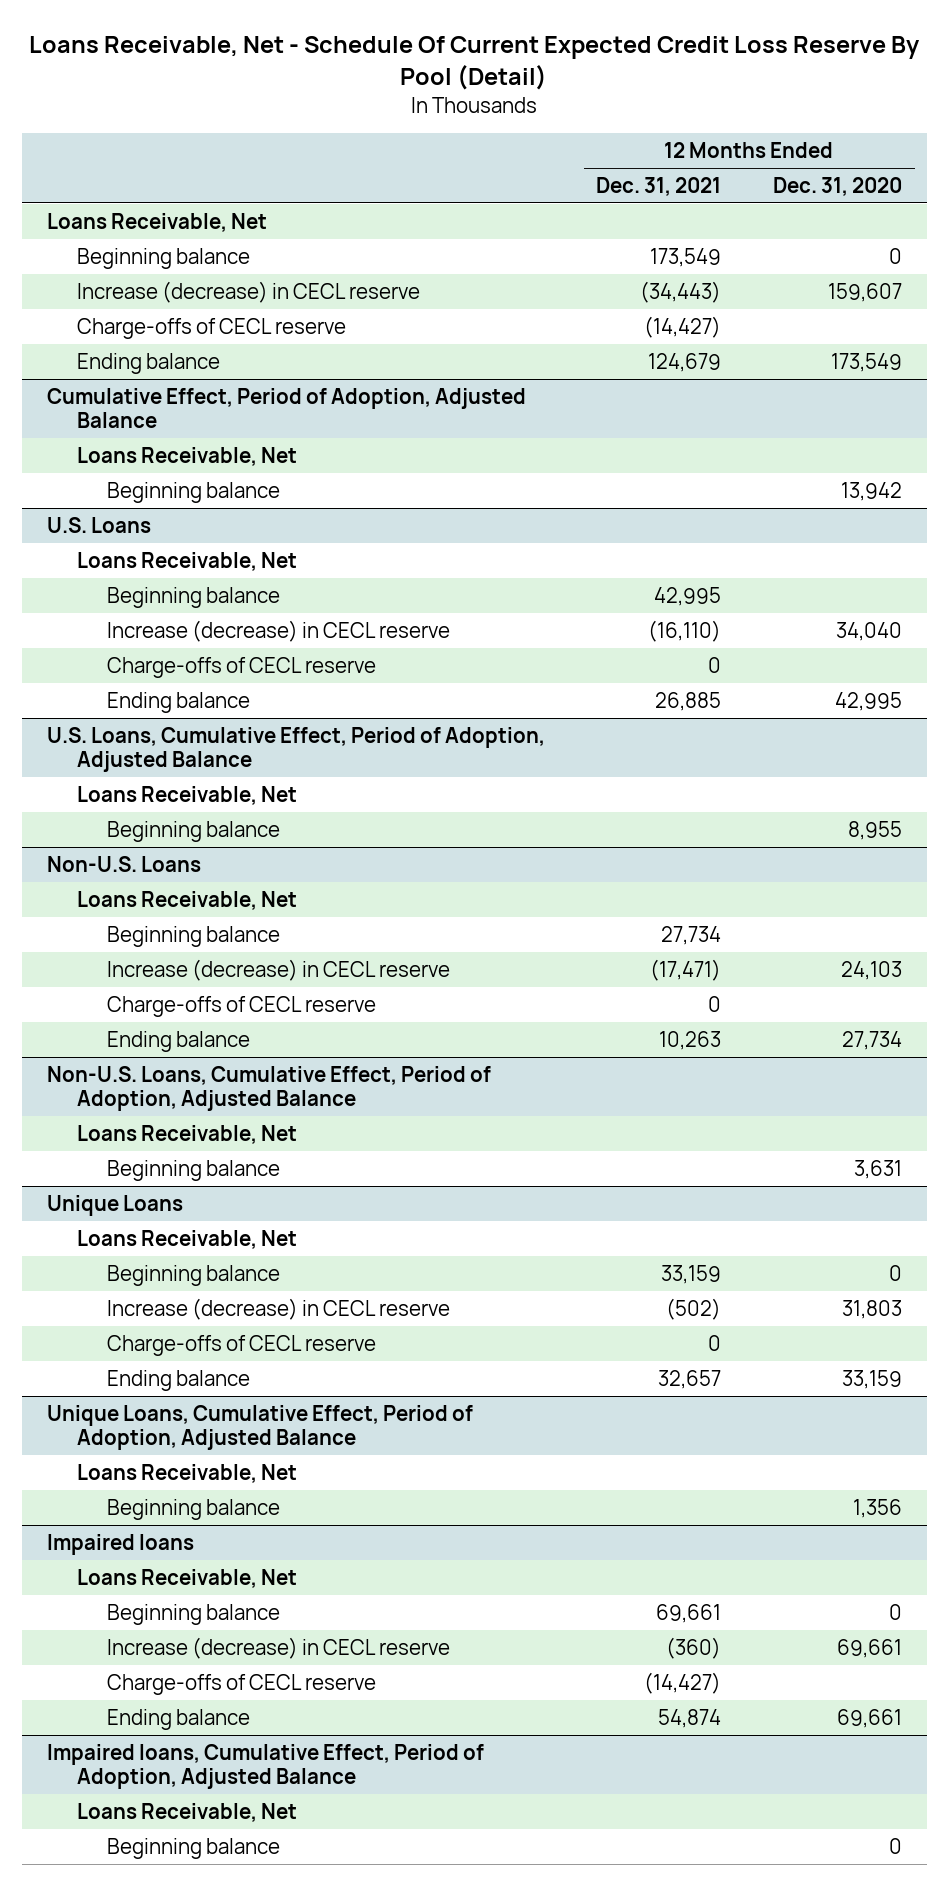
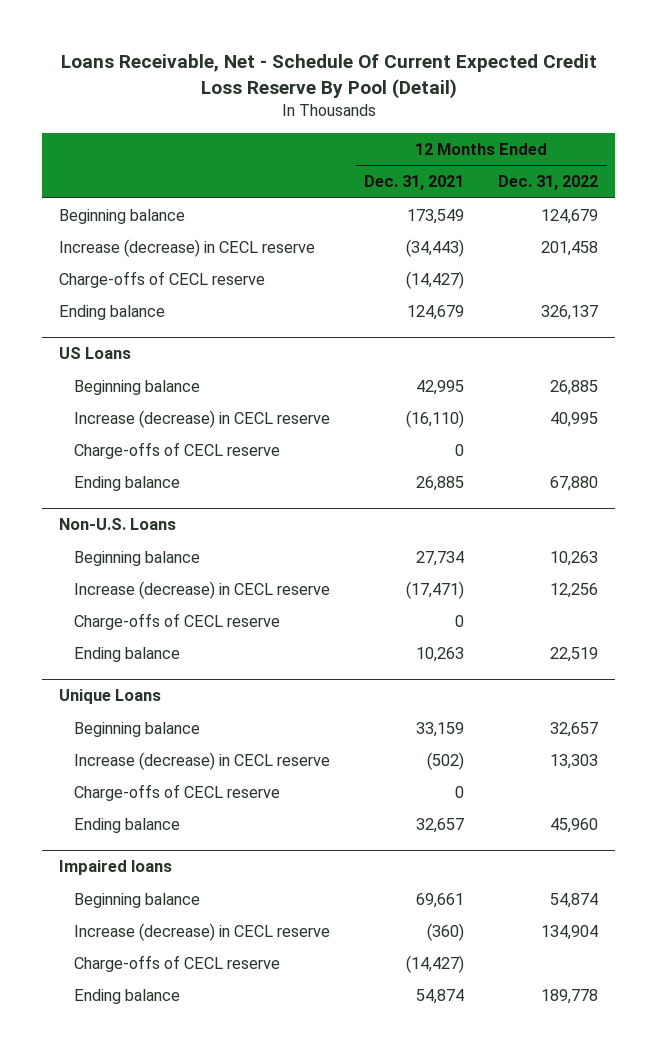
[772,177,902,197] Dec. 31, 2020 -> none
none -> [498,175,599,191] Dec. 31, 2022
[47,212,268,232] Loans Receivable, Net -> none
[47,387,527,428] Cumulative Effect, Period of Adoption, Adjusted Balance -> none
[77,446,298,466] Loans Receivable, Net -> none
[107,481,281,503] Beginning balance -> none
[77,551,298,571] Loans Receivable, Net -> none
[47,516,152,533] U.S. Loans -> [59,347,132,360] US Loans
[47,726,546,772] U.S. Loans, Cumulative Effect, Period of Adoption, Adjusted Balance -> none
[77,785,298,805] Loans Receivable, Net -> none
[107,820,281,842] Beginning balance -> none
[77,890,298,910] Loans Receivable, Net -> none
[47,1065,492,1111] Non-U.S. Loans, Cumulative Effect, Period of Adoption, Adjusted Balance -> none
[77,1124,298,1144] Loans Receivable, Net -> none
[107,1159,281,1181] Beginning balance -> none
[77,1229,298,1249] Loans Receivable, Net -> none
[47,1404,474,1450] Unique Loans, Cumulative Effect, Period of Adoption, Adjusted Balance -> none
[77,1463,298,1483] Loans Receivable, Net -> none
[107,1498,281,1520] Beginning balance -> none
[77,1568,298,1588] Loans Receivable, Net -> none
[47,1743,485,1789] Impaired loans, Cumulative Effect, Period of Adoption, Adjusted Balance -> none
[77,1802,298,1822] Loans Receivable, Net -> none
[107,1837,281,1859] Beginning balance -> none

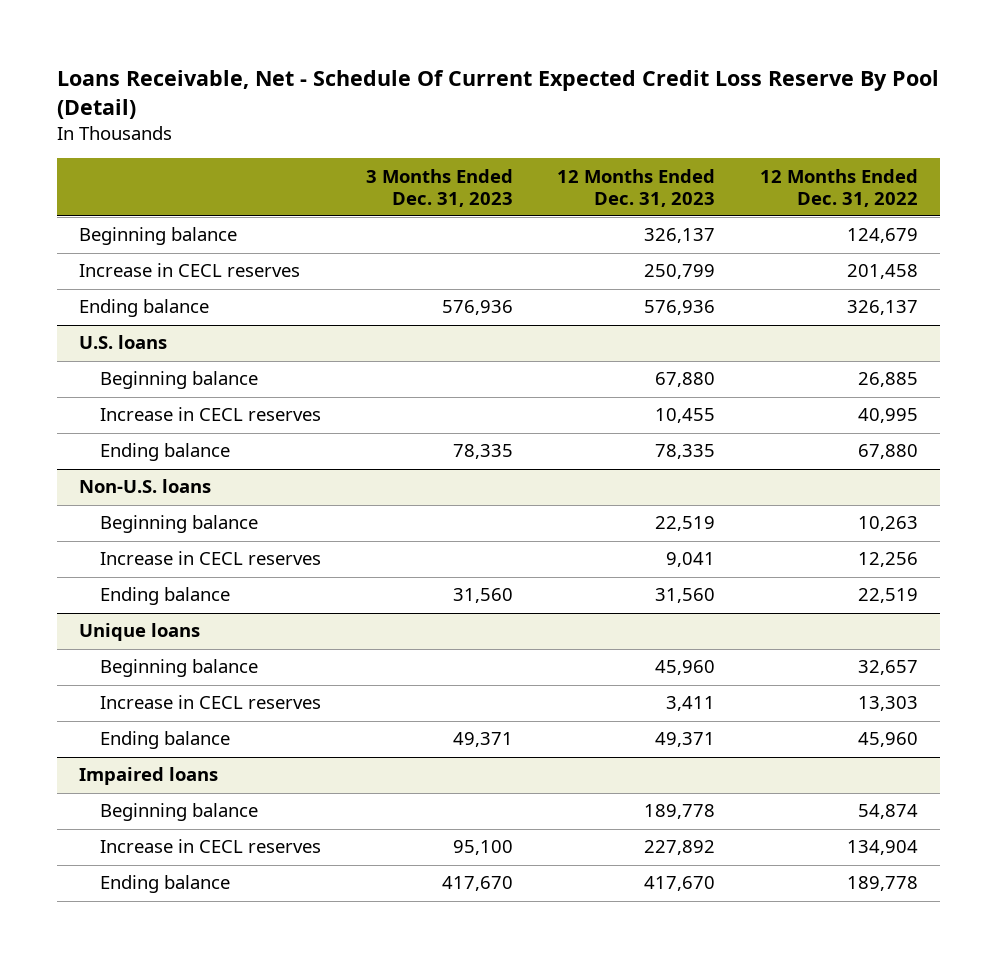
[364,175,465,191] Dec. 31, 2021 -> none
none -> [365,168,513,207] 3 Months Ended Dec. 31, 2023
none -> [557,168,716,207] 12 Months Ended Dec. 31, 2023
[59,271,266,289] Charge-offs of CECL reserve -> none
[59,239,316,258] Increase (decrease) in CECL reserve -> [79,263,301,278] Increase in CECL reserves
[59,347,132,360] US Loans -> [79,335,168,350] U.S. loans
[74,442,281,460] Charge-offs of CECL reserve -> none
[74,410,331,429] Increase (decrease) in CECL reserve -> [100,407,322,422] Increase in CECL reserves
[59,518,177,531] Non-U.S. Loans -> [79,479,212,494] Non-U.S. loans
[74,613,281,631] Charge-offs of CECL reserve -> none
[74,581,331,600] Increase (decrease) in CECL reserve -> [100,551,322,566] Increase in CECL reserves
[59,689,162,705] Unique Loans -> [79,623,201,642] Unique loans
[74,784,281,802] Charge-offs of CECL reserve -> none
[74,752,331,771] Increase (decrease) in CECL reserve -> [100,695,322,710] Increase in CECL reserves
[74,955,281,973] Charge-offs of CECL reserve -> none
[74,923,331,942] Increase (decrease) in CECL reserve -> [100,839,322,854] Increase in CECL reserves

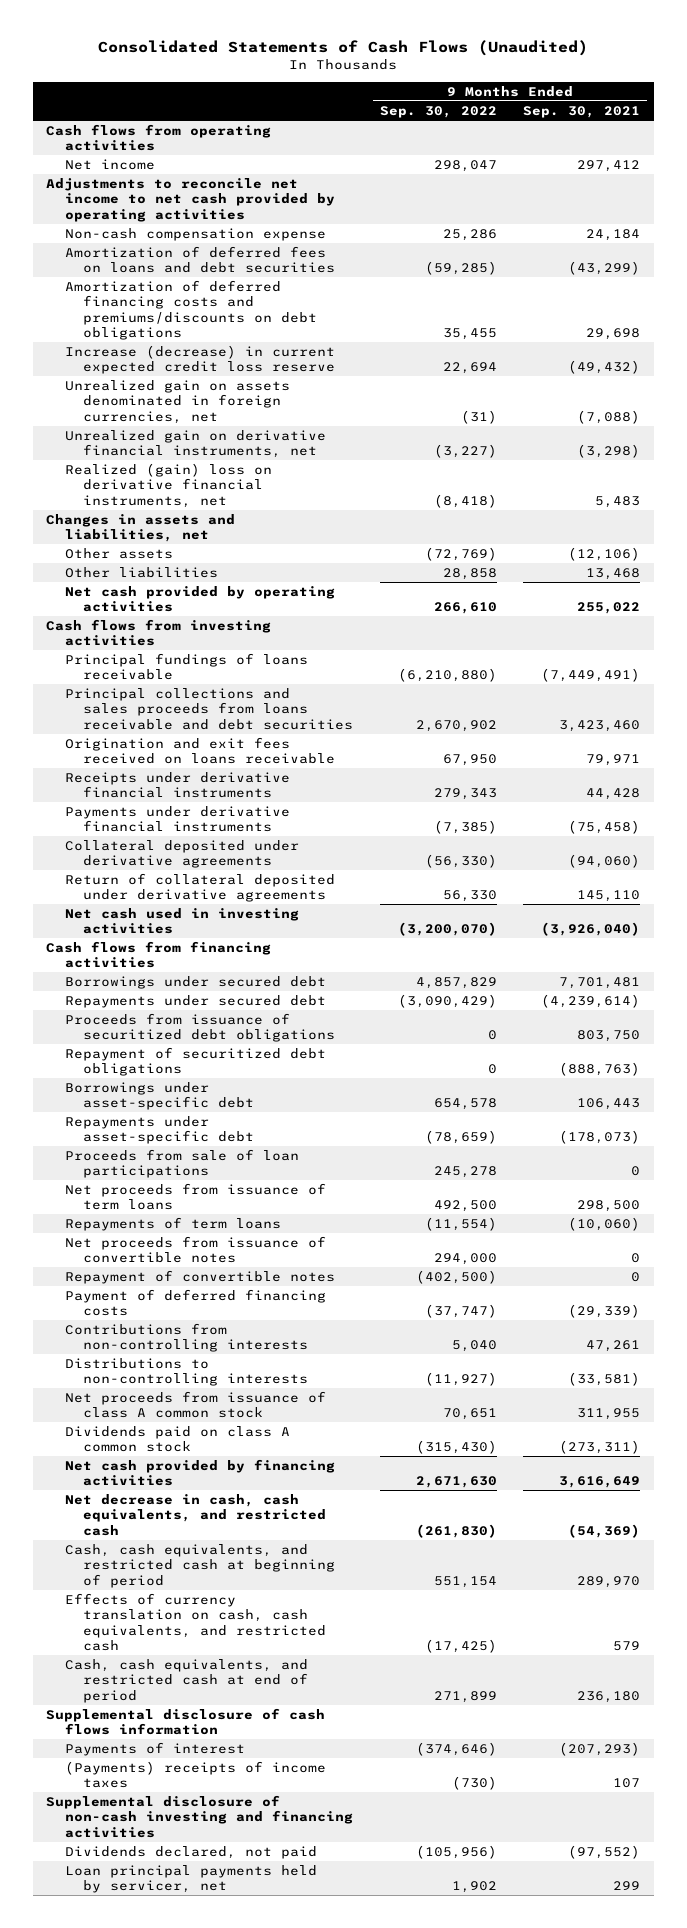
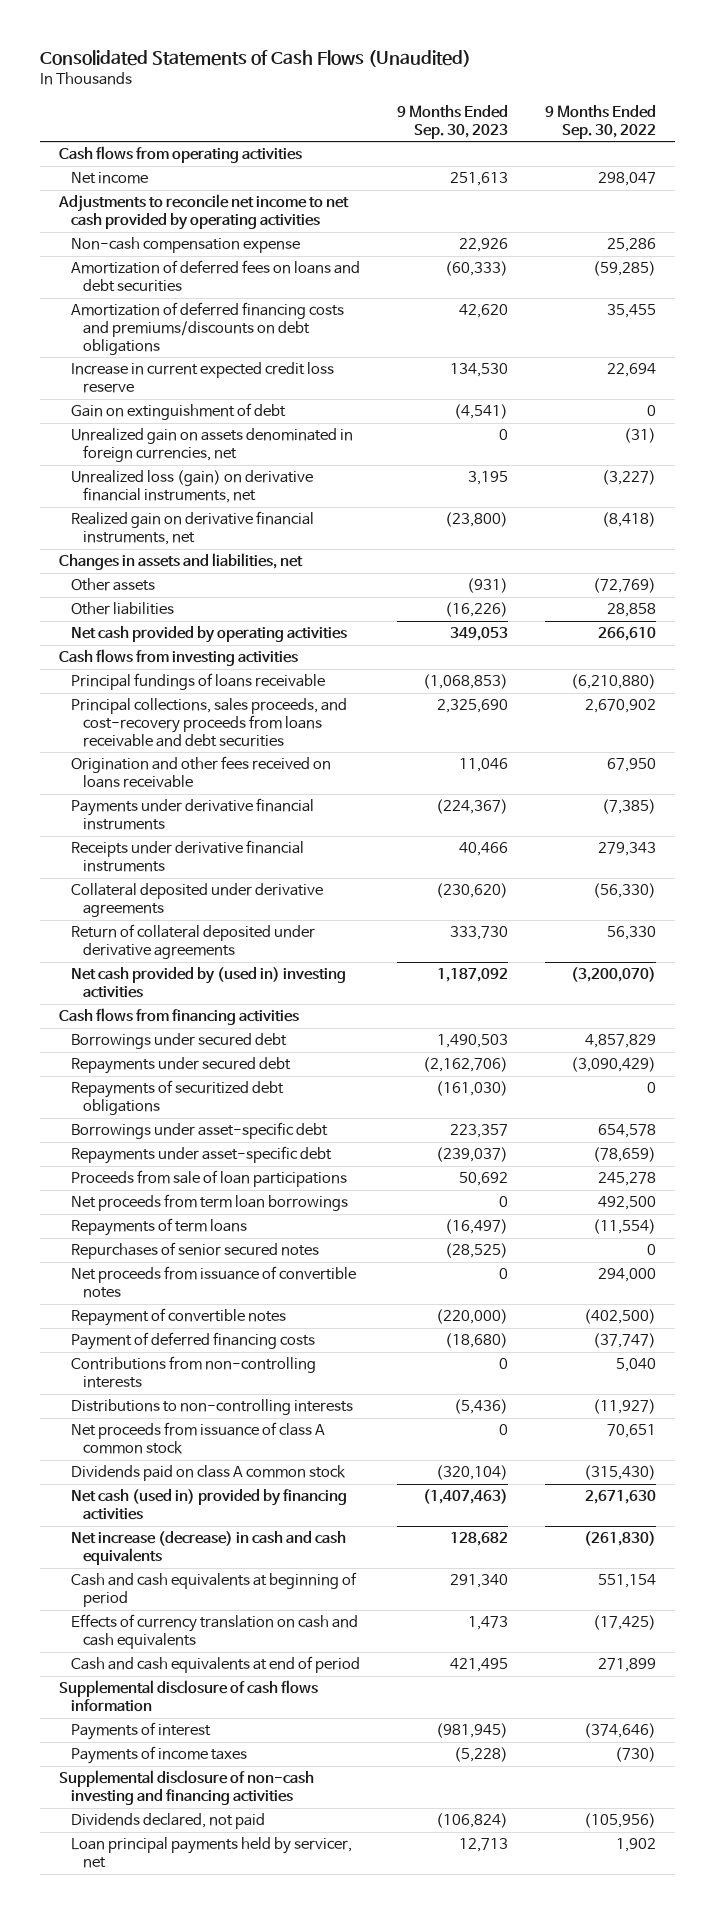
[523,105,641,118] Sep. 30, 2021 -> none
none -> [396,104,508,139] 9 Months Ended Sep. 30, 2023
[64,344,336,375] Increase (decrease) in current expected credit loss reserve -> [70,362,334,394] Increase in current expected credit loss reserve
none -> [70,403,286,421] Gain on extinguishment of debt
[64,429,326,459] Unrealized gain on derivative financial instruments, net -> [70,470,313,504] Unrealized loss (gain) on derivative financial instruments, net
[64,462,272,508] Realized (gain) loss on derivative financial instruments, net -> [70,511,314,546] Realized gain on derivative financial instruments, net
[64,687,354,730] Principal collections and sales proceeds from loans receivable and debt securities -> [70,698,347,747] Principal collections, sales proceeds, and cost-recovery proceeds from loans receivable and debt securities
[64,736,336,765] Origination and exit fees received on loans receivable -> [70,756,331,789] Origination and other fees received on loans receivable
[64,771,290,799] Receipts under derivative financial instruments -> [70,840,304,873] Receipts under derivative financial instruments
[64,907,299,935] Net cash used in investing activities -> [70,967,346,999] Net cash provided by (used in) investing activities
[64,1012,336,1043] Proceeds from issuance of securitized debt obligations -> none
[64,1046,326,1077] Repayment of securitized debt obligations -> [70,1080,284,1116] Repayments of securitized debt obligations
[64,1182,326,1211] Net proceeds from issuance of term loans -> [70,1194,348,1212] Net proceeds from term loan borrowings
none -> [70,1242,319,1260] Repurchases of senior secured notes
[64,1458,335,1487] Net cash provided by financing activities -> [70,1489,347,1521] Net cash (used in) provided by financing activities
[64,1493,327,1536] Net decrease in cash, cash equivalents, and restricted cash -> [70,1531,346,1566] Net increase (decrease) in cash and cash equivalents
[64,1543,336,1588] Cash, cash equivalents, and restricted cash at beginning of period -> [70,1572,357,1608] Cash and cash equivalents at beginning of period
[64,1592,327,1651] Effects of currency translation on cash, cash equivalents, and restricted cash -> [70,1614,358,1650] Effects of currency translation on cash and cash equivalents
[64,1658,309,1703] Cash, cash equivalents, and restricted cash at end of period -> [70,1656,360,1674] Cash and cash equivalents at end of period
[64,1760,326,1789] (Payments) receipts of income taxes -> [70,1746,247,1765] Payments of income taxes

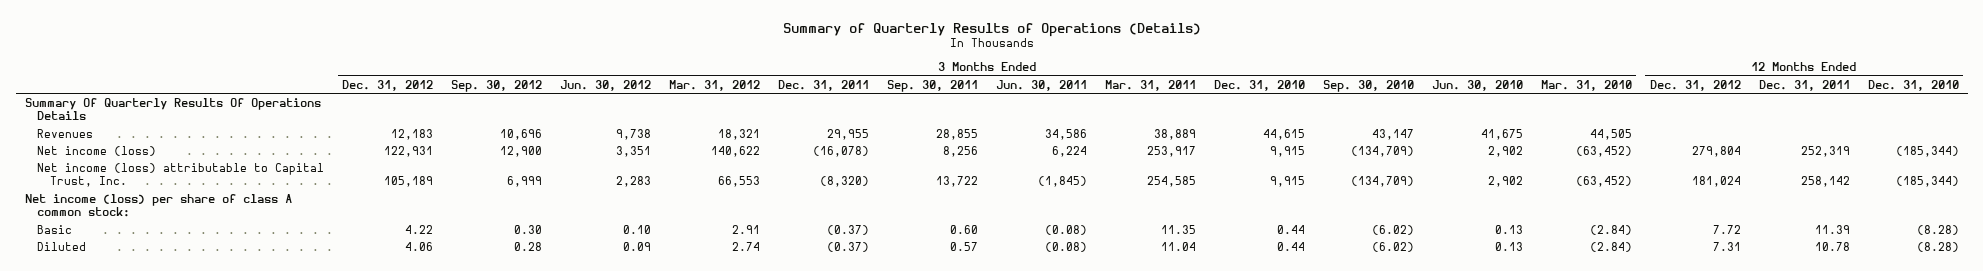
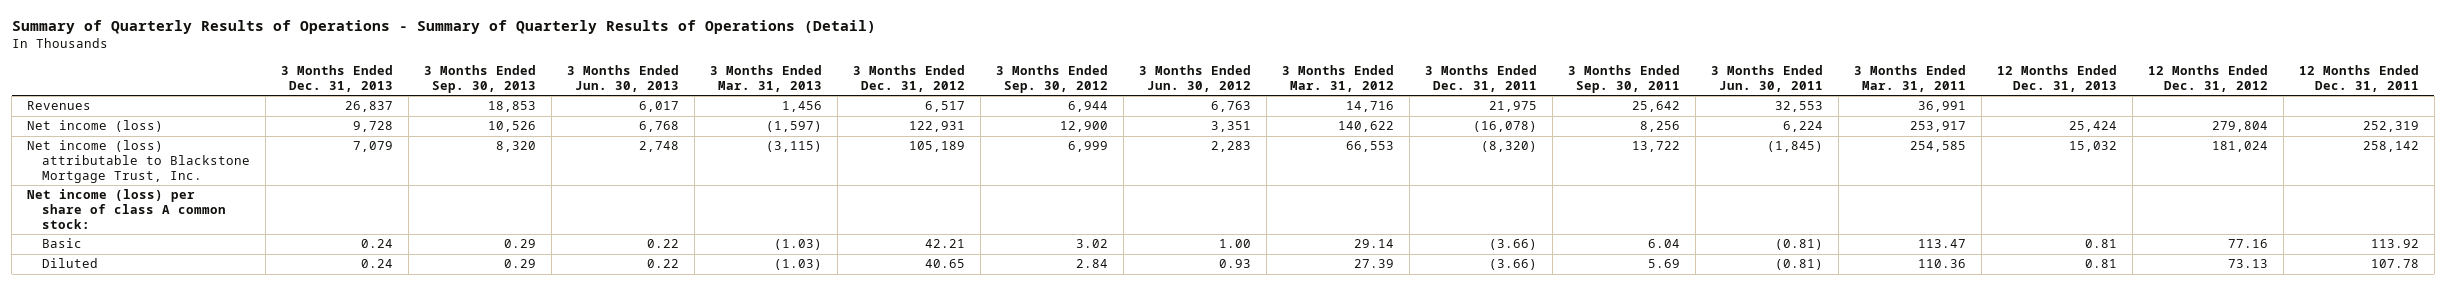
[782,22,1201,37] Summary of Quarterly Results of Operations (Details) -> [11,20,876,35] Summary of Quarterly Results of Operations - Summary of Quarterly Results of Operations (Detail)
[1213,79,1305,91] Dec. 31, 2010 -> none
[1322,79,1414,92] Sep. 30, 2010 -> none
[1431,79,1523,91] Jun. 30, 2010 -> none
[1540,79,1632,91] Mar. 31, 2010 -> none
[1867,79,1959,91] Dec. 31, 2010 -> none
none -> [281,65,394,92] 3 Months Ended Dec. 31, 2013
none -> [424,65,537,93] 3 Months Ended Sep. 30, 2013
none -> [567,65,680,92] 3 Months Ended Jun. 30, 2013
none -> [710,65,823,92] 3 Months Ended Mar. 31, 2013
none -> [1996,65,2117,92] 12 Months Ended Dec. 31, 2013
[24,97,321,121] Summary Of Quarterly Results Of Operations Details -> none
[391,128,434,140] 12,183 -> [925,101,966,113] 6,517
[500,128,543,140] 10,696 -> [1068,101,1109,113] 6,944
[616,128,652,140] 9,738 -> [1211,101,1252,113] 6,763
[718,128,761,140] 18,321 -> [1346,101,1395,113] 14,716
[827,128,870,140] 29,955 -> [1489,101,1538,113] 21,975
[936,128,979,140] 28,855 -> [1632,101,1681,113] 25,642
[1045,128,1088,140] 34,586 -> [1774,101,1823,113] 32,553
[1154,128,1197,140] 38,889 -> [1917,101,1966,113] 36,991
[37,162,325,188] Net income (loss) attributable to Capital Trust, Inc. -> [27,140,251,183] Net income (loss) attributable to Blackstone Mortgage Trust, Inc.
[405,224,434,234] 4.22 -> [925,239,966,249] 42.21
[514,224,543,234] 0.30 -> [1076,239,1109,249] 3.02
[623,224,652,234] 0.10 -> [1219,239,1252,249] 1.00
[732,224,761,234] 2.91 -> [1354,239,1395,249] 29.14
[827,224,870,235] (0.37) -> [1489,239,1538,251] (3.66)
[950,224,979,234] 0.60 -> [1648,239,1681,249] 6.04
[1045,224,1088,235] (0.08) -> [1774,239,1823,251] (0.81)
[1161,224,1197,234] 11.35 -> [1917,239,1966,249] 113.47
[1712,224,1741,234] 7.72 -> [2227,239,2268,249] 77.16
[1814,224,1850,234] 11.39 -> [2370,239,2419,249] 113.92
[405,241,434,251] 4.06 -> [925,259,966,269] 40.65
[514,241,543,251] 0.28 -> [1076,259,1109,269] 2.84
[623,241,652,251] 0.09 -> [1219,259,1252,269] 0.93
[732,241,761,251] 2.74 -> [1354,259,1395,269] 27.39
[827,241,870,252] (0.37) -> [1489,259,1538,271] (3.66)
[950,241,979,251] 0.57 -> [1648,259,1681,269] 5.69
[1045,241,1088,252] (0.08) -> [1774,259,1823,271] (0.81)
[1161,241,1197,251] 11.04 -> [1917,259,1966,269] 110.36
[1712,241,1741,251] 7.31 -> [2227,259,2268,269] 73.13
[1814,241,1850,251] 10.78 -> [2370,259,2419,269] 107.78

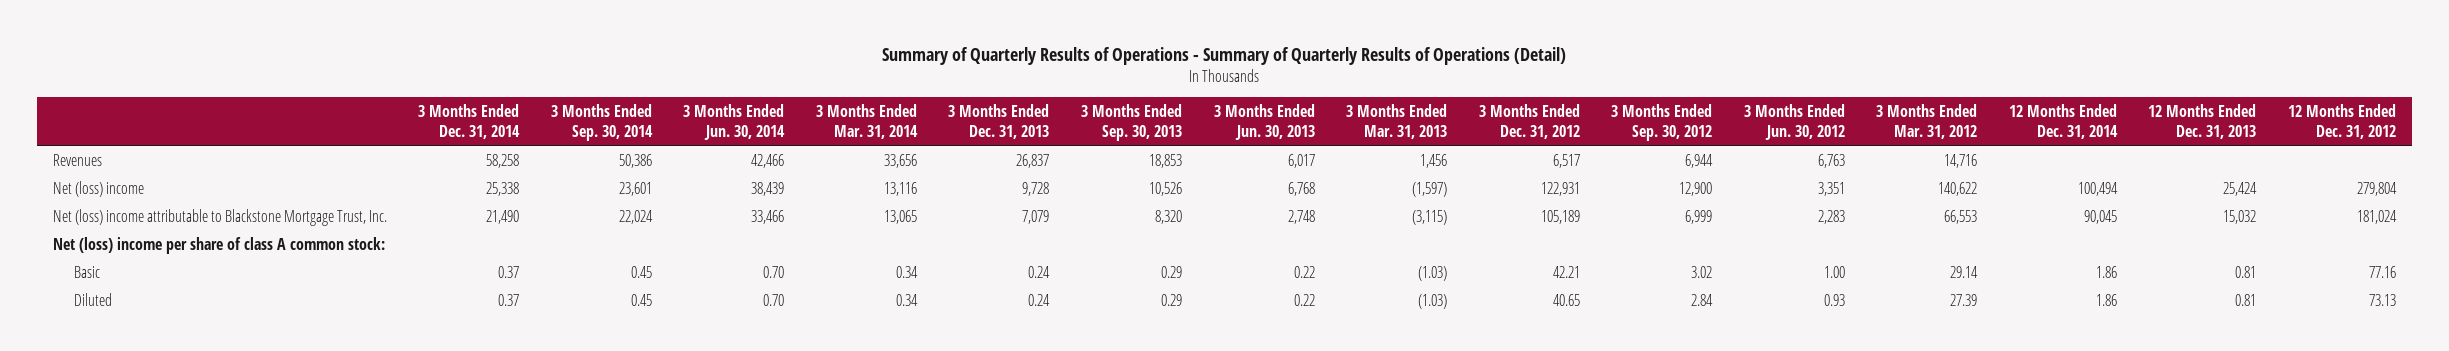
[1425,65,1538,92] 3 Months Ended Dec. 31, 2011 -> none
[1568,65,1681,93] 3 Months Ended Sep. 30, 2011 -> none
[1710,65,1823,92] 3 Months Ended Jun. 30, 2011 -> none
[1853,65,1966,92] 3 Months Ended Mar. 31, 2011 -> none
[2298,65,2419,92] 12 Months Ended Dec. 31, 2011 -> none
none -> [418,103,521,139] 3 Months Ended Dec. 31, 2014
none -> [550,103,653,141] 3 Months Ended Sep. 30, 2014
none -> [683,103,786,140] 3 Months Ended Jun. 30, 2014
none -> [815,103,918,139] 3 Months Ended Mar. 31, 2014
none -> [2008,103,2118,139] 12 Months Ended Dec. 31, 2014
[27,120,164,133] Net income (loss) -> [52,180,144,197] Net (loss) income
[27,140,251,183] Net income (loss) attributable to Blackstone Mortgage Trust, Inc. -> [52,208,387,226] Net (loss) income attributable to Blackstone Mortgage Trust, Inc.
[27,189,227,229] Net income (loss) per share of class A common stock: -> [52,236,385,254] Net (loss) income per share of class A common stock:

